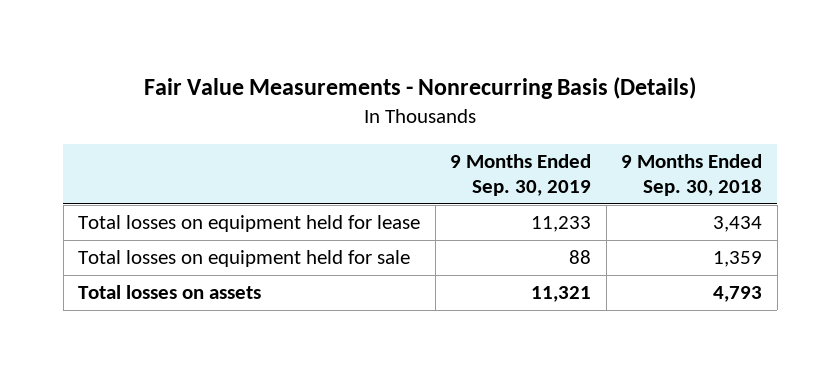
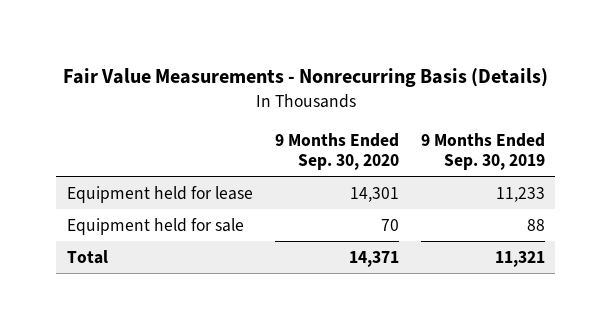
[621,153,763,197] 9 Months Ended Sep. 30, 2018 -> none
none -> [274,132,399,171] 9 Months Ended Sep. 30, 2020
[78,214,421,232] Total losses on equipment held for lease -> [66,185,253,203] Equipment held for lease
[78,249,411,267] Total losses on equipment held for sale -> [66,217,244,235] Equipment held for sale
[78,284,262,299] Total losses on assets -> [66,249,108,264] Total

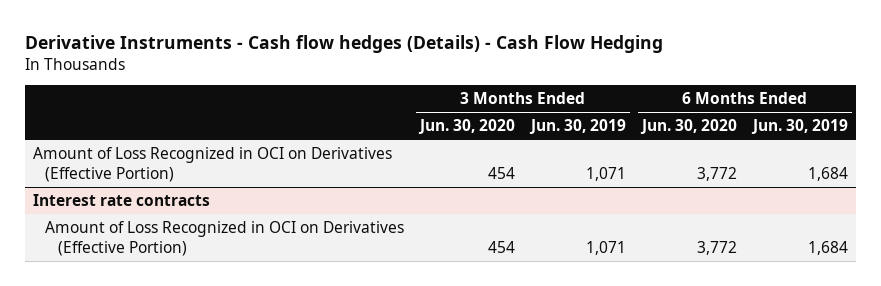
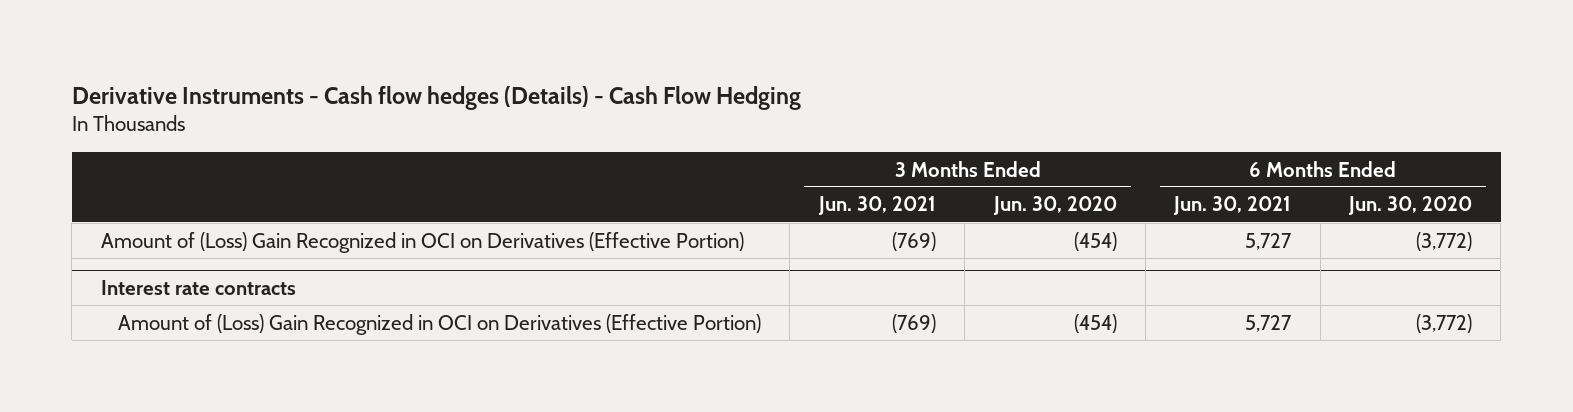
[529,119,627,135] Jun. 30, 2019 -> none
[751,119,849,135] Jun. 30, 2019 -> none
none -> [817,196,936,216] Jun. 30, 2021
none -> [1173,196,1292,216] Jun. 30, 2021
[32,147,392,182] Amount of Loss Recognized in OCI on Derivatives (Effective Portion) -> [100,231,744,253] Amount of (Loss) Gain Recognized in OCI on Derivatives (Effective Portion)
[488,166,516,179] 454 -> [1073,231,1117,251] (454)
[697,166,738,181] 3,772 -> [1416,231,1473,251] (3,772)
[45,221,405,256] Amount of Loss Recognized in OCI on Derivatives (Effective Portion) -> [118,313,762,335] Amount of (Loss) Gain Recognized in OCI on Derivatives (Effective Portion)
[488,240,516,253] 454 -> [1073,313,1117,333] (454)
[697,240,738,255] 3,772 -> [1416,313,1473,333] (3,772)

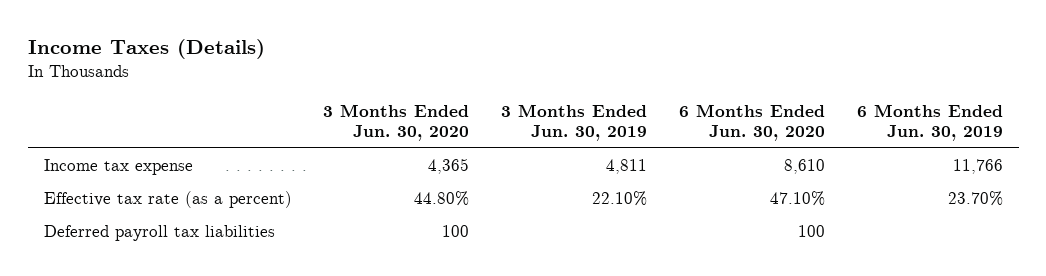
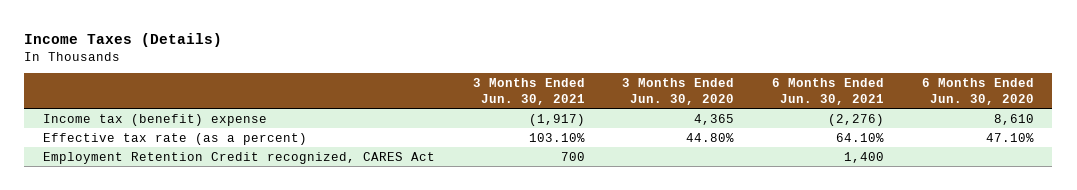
[501,103,648,142] 3 Months Ended Jun. 30, 2019 -> none
[856,103,1003,142] 6 Months Ended Jun. 30, 2019 -> none
none -> [472,77,585,105] 3 Months Ended Jun. 30, 2021
none -> [771,77,884,105] 6 Months Ended Jun. 30, 2021
[43,159,193,176] Income tax expense -> [43,113,268,126] Income tax (benefit) expense
[43,225,275,242] Deferred payroll tax liabilities -> none
none -> [43,151,436,164] Employment Retention Credit recognized, CARES Act

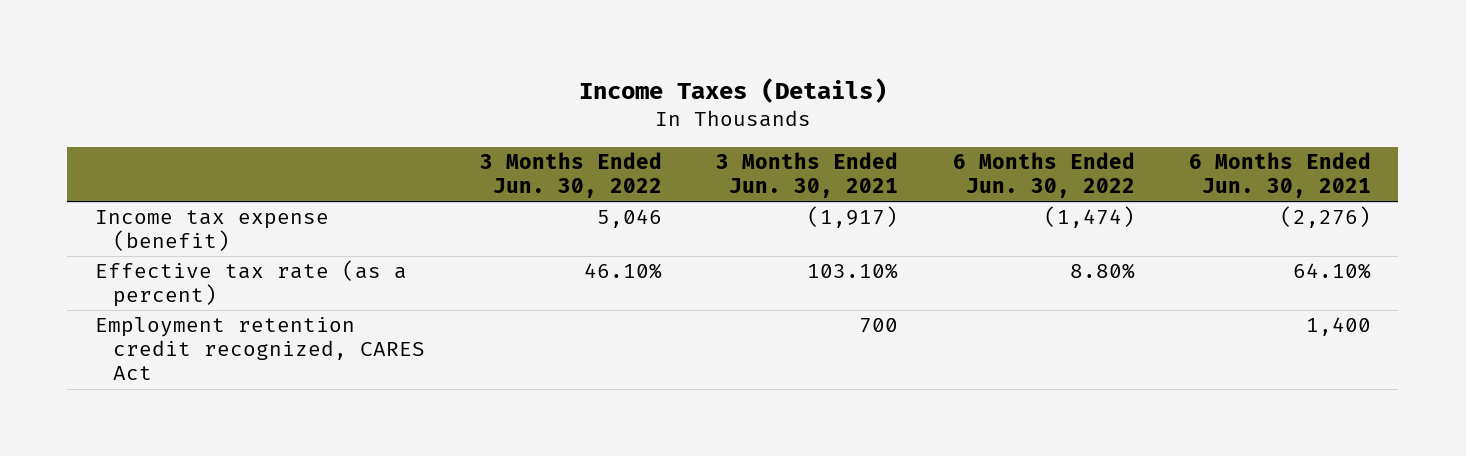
[622,77,735,105] 3 Months Ended Jun. 30, 2020 -> none
[921,77,1034,105] 6 Months Ended Jun. 30, 2020 -> none
none -> [479,151,662,198] 3 Months Ended Jun. 30, 2022
none -> [952,151,1135,198] 6 Months Ended Jun. 30, 2022
[43,113,268,126] Income tax (benefit) expense -> [94,210,329,252] Income tax expense (benefit)
[43,151,436,164] Employment Retention Credit recognized, CARES Act -> [94,317,426,381] Employment retention credit recognized, CARES Act

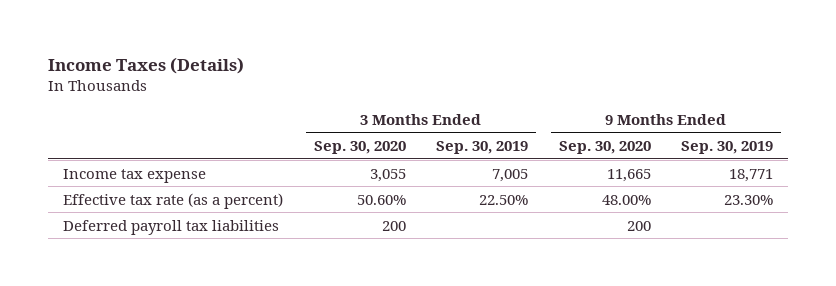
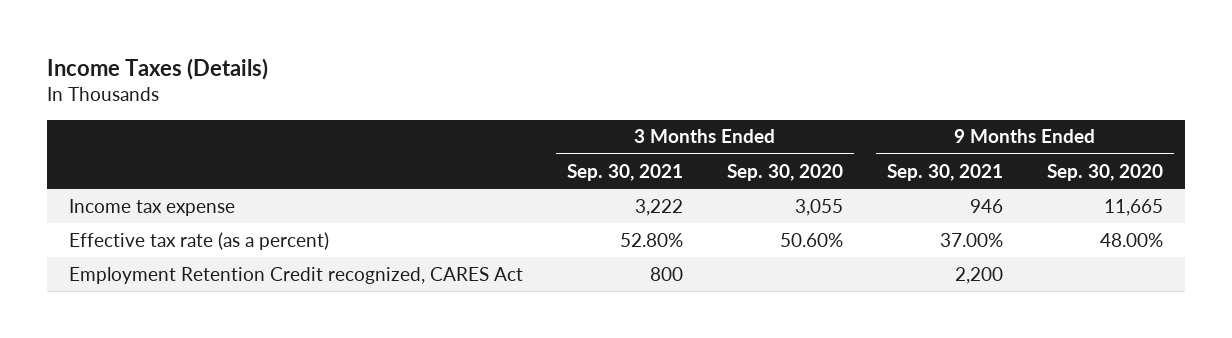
[436,141,529,155] Sep. 30, 2019 -> none
[681,141,774,155] Sep. 30, 2019 -> none
none -> [566,163,683,181] Sep. 30, 2021
none -> [886,163,1003,181] Sep. 30, 2021
[63,219,280,235] Deferred payroll tax liabilities -> none
none -> [68,266,523,284] Employment Retention Credit recognized, CARES Act

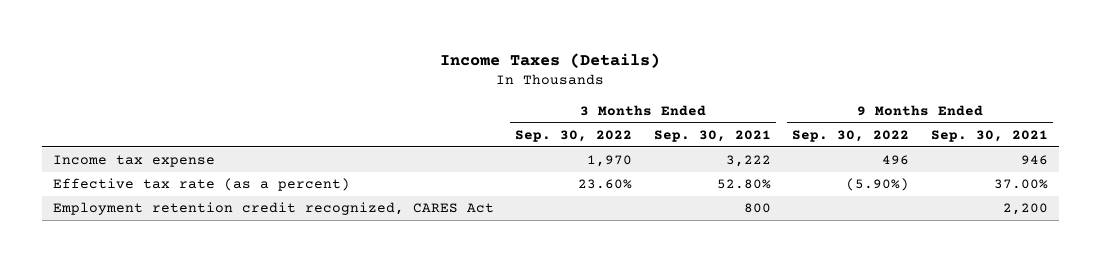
[726,163,843,181] Sep. 30, 2020 -> none
[1046,163,1163,181] Sep. 30, 2020 -> none
none -> [515,129,633,142] Sep. 30, 2022
none -> [792,129,910,142] Sep. 30, 2022
[68,266,523,284] Employment Retention Credit recognized, CARES Act -> [52,202,494,216] Employment retention credit recognized, CARES Act

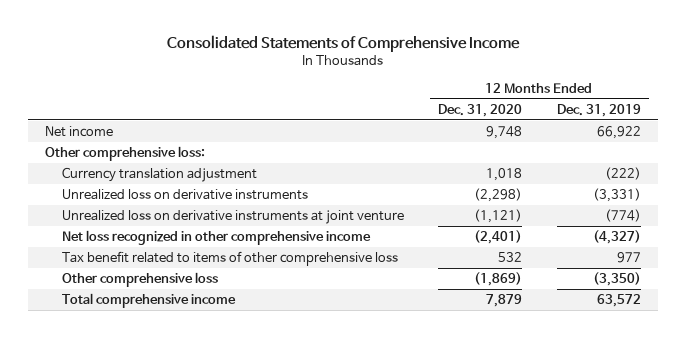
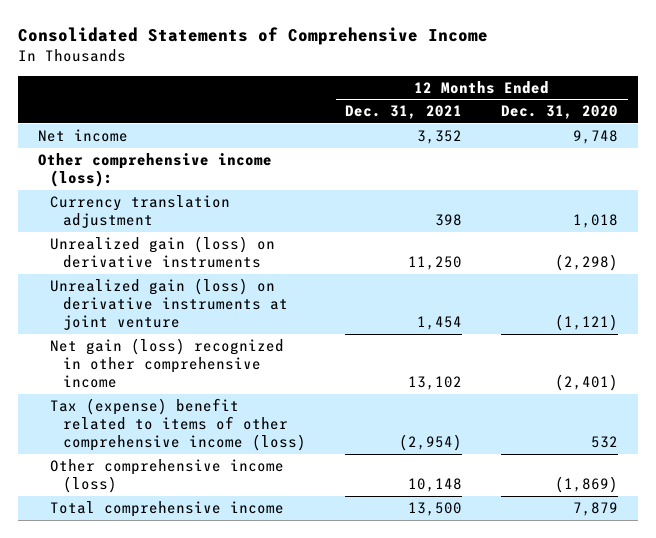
[556,103,641,117] Dec. 31, 2019 -> none
none -> [345,105,463,120] Dec. 31, 2021
[44,146,205,162] Other comprehensive loss: -> [37,152,272,188] Other comprehensive income (loss):
[61,189,308,201] Unrealized loss on derivative instruments -> [50,235,276,269] Unrealized gain (loss) on derivative instruments
[61,210,404,225] Unrealized loss on derivative instruments at joint venture -> [50,277,289,331] Unrealized gain (loss) on derivative instruments at joint venture
[61,230,371,246] Net loss recognized in other comprehensive income -> [50,337,285,389] Net gain (loss) recognized in other comprehensive income
[61,251,398,267] Tax benefit related to items of other comprehensive loss -> [50,397,307,452] Tax (expense) benefit related to items of other comprehensive income (loss)
[61,272,218,288] Other comprehensive loss -> [50,458,285,494] Other comprehensive income (loss)

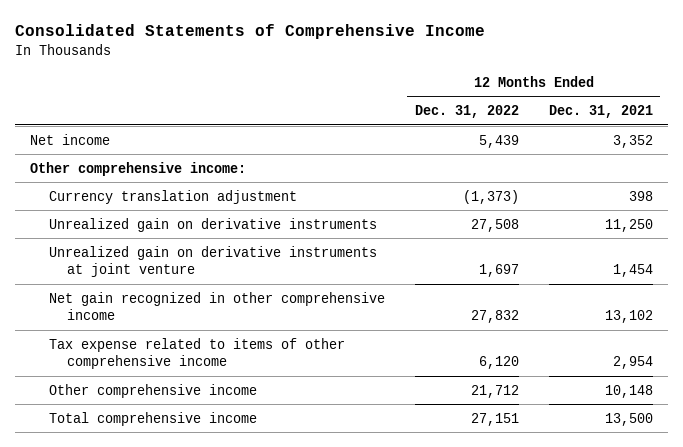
[501,105,619,120] Dec. 31, 2020 -> none
none -> [414,105,519,119] Dec. 31, 2022
[37,152,272,188] Other comprehensive income (loss): -> [30,161,247,176] Other comprehensive income:
[50,235,276,269] Unrealized gain (loss) on derivative instruments -> [48,217,377,232] Unrealized gain on derivative instruments
[50,277,289,331] Unrealized gain (loss) on derivative instruments at joint venture -> [48,245,377,278] Unrealized gain on derivative instruments at joint venture
[50,337,285,389] Net gain (loss) recognized in other comprehensive income -> [48,291,385,321] Net gain recognized in other comprehensive income
[50,397,307,452] Tax (expense) benefit related to items of other comprehensive income (loss) -> [48,337,345,370] Tax expense related to items of other comprehensive income
[399,434,463,452] (2,954) -> [612,356,653,370] 2,954
[50,458,285,494] Other comprehensive income (loss) -> [48,383,257,398] Other comprehensive income

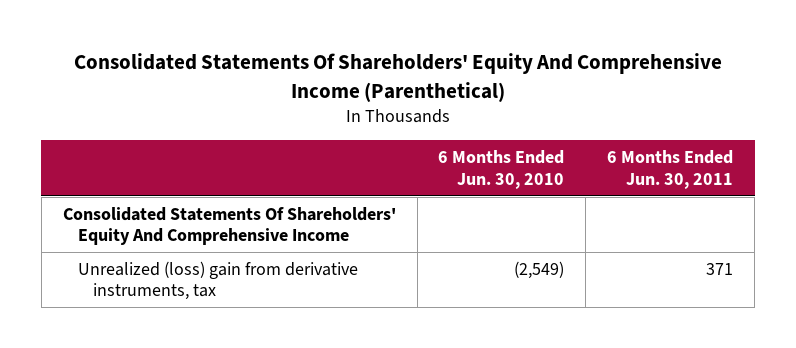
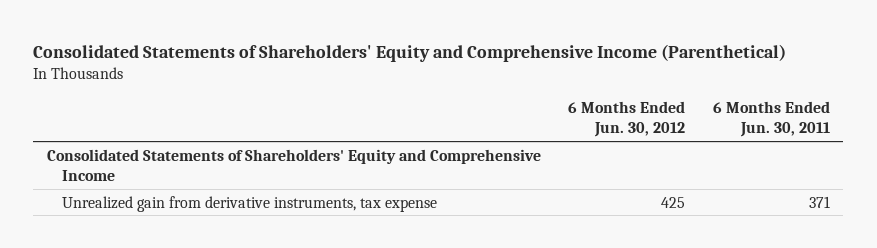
[73,53,722,102] Consolidated Statements Of Shareholders' Equity And Comprehensive Income (Parenthetical) -> [33,43,787,62] Consolidated Statements of Shareholders' Equity and Comprehensive Income (Parenthetical)
[438,150,565,189] 6 Months Ended Jun. 30, 2010 -> none
none -> [568,101,686,138] 6 Months Ended Jun. 30, 2012
[62,206,396,246] Consolidated Statements Of Shareholders' Equity And Comprehensive Income -> [47,148,542,181] Consolidated Statements of Shareholders' Equity and Comprehensive Income
[78,260,359,301] Unrealized (loss) gain from derivative instruments, tax -> [62,195,438,212] Unrealized gain from derivative instruments, tax expense

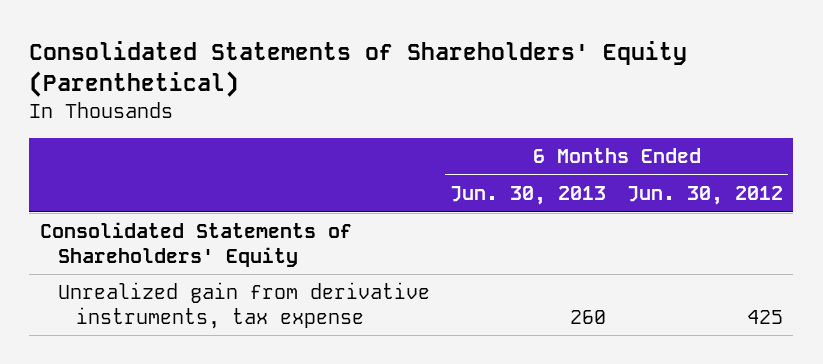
[33,43,787,62] Consolidated Statements of Shareholders' Equity and Comprehensive Income (Parenthetical) -> [29,41,688,98] Consolidated Statements of Shareholders' Equity (Parenthetical)
[712,101,830,138] 6 Months Ended Jun. 30, 2011 -> none
none -> [450,186,607,206] Jun. 30, 2013
[47,148,542,181] Consolidated Statements of Shareholders' Equity and Comprehensive Income -> [39,222,352,267] Consolidated Statements of Shareholders' Equity

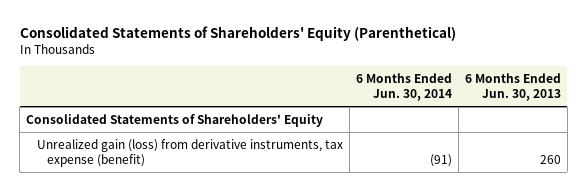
[627,186,784,206] Jun. 30, 2012 -> none
none -> [355,72,452,102] 6 Months Ended Jun. 30, 2014
[57,282,430,329] Unrealized gain from derivative instruments, tax expense -> [36,138,343,168] Unrealized gain (loss) from derivative instruments, tax expense (benefit)

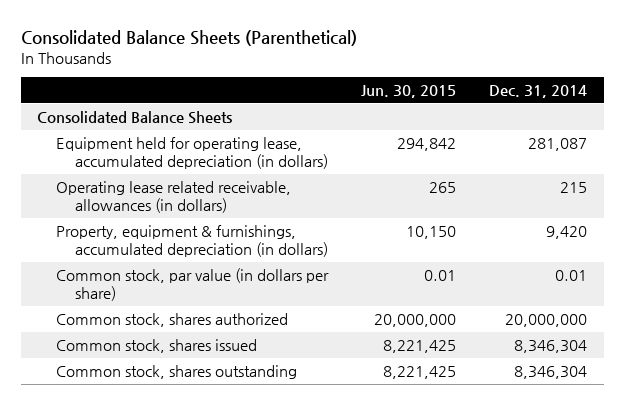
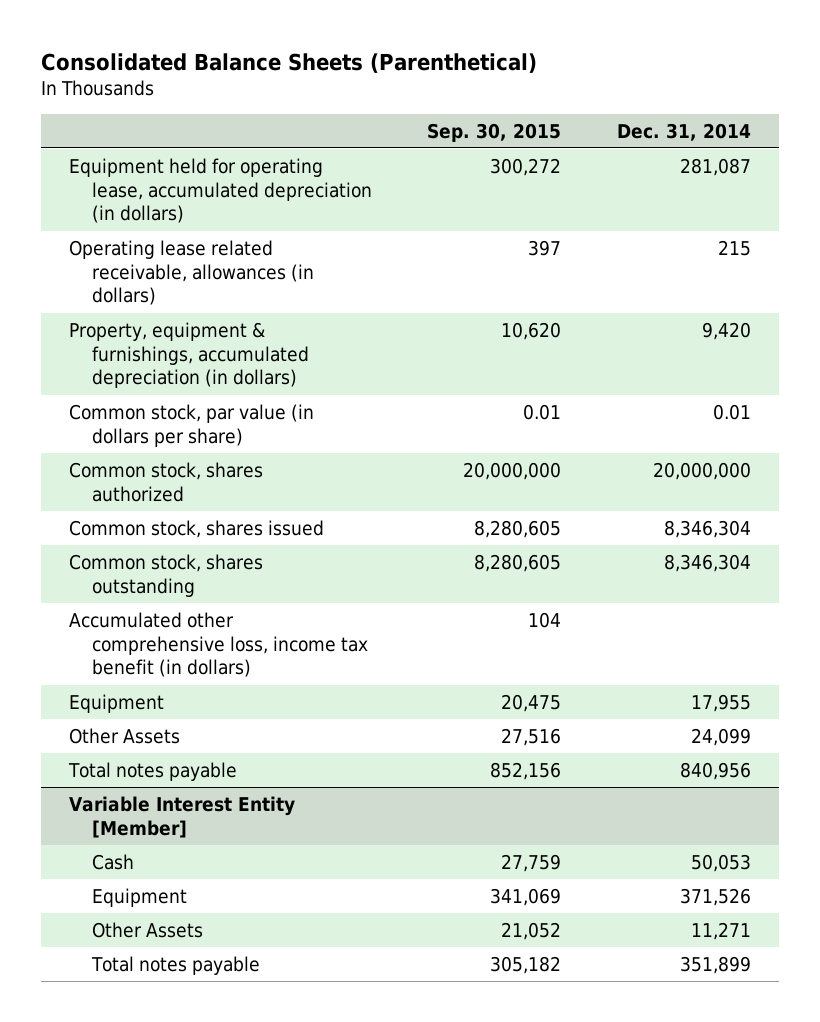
[361,85,457,99] Jun. 30, 2015 -> none
none -> [427,122,562,142] Sep. 30, 2015
[37,110,233,124] Consolidated Balance Sheets -> none
none -> [68,611,368,678] Accumulated other comprehensive loss, income tax benefit (in dollars)
none -> [68,693,164,713] Equipment
none -> [68,727,180,744] Other Assets
none -> [67,761,237,781] Total notes payable
none -> [68,795,295,838] Variable Interest Entity [Member]
none -> [91,853,134,870] Cash
none -> [91,887,187,907] Equipment
none -> [91,921,203,938] Other Assets
none -> [90,955,260,975] Total notes payable

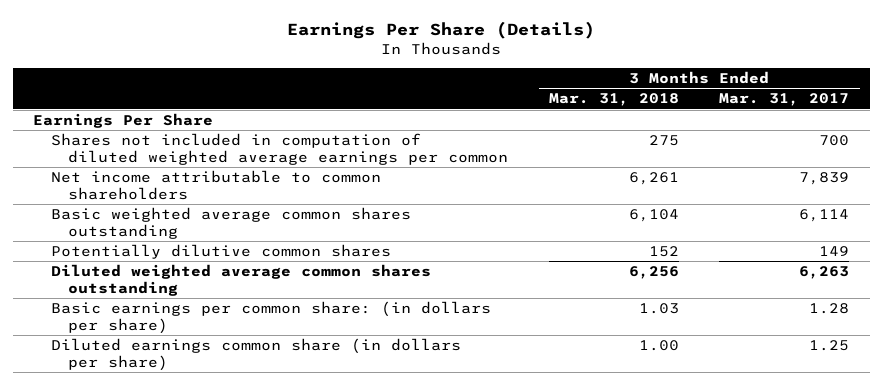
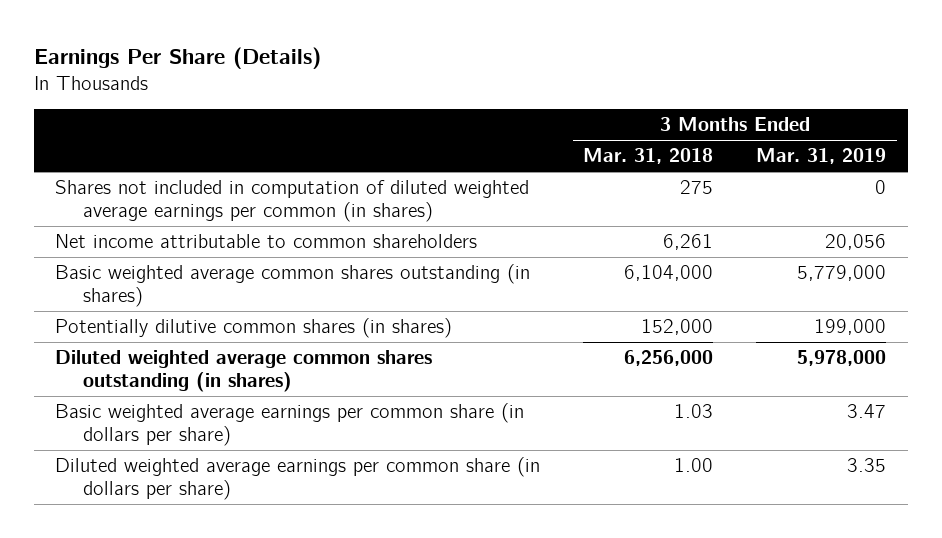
[719,93,850,107] Mar. 31, 2017 -> none
none -> [756,148,887,165] Mar. 31, 2019
[33,113,214,129] Earnings Per Share -> none
[50,133,508,165] Shares not included in computation of diluted weighted average earnings per common -> [55,180,530,222] Shares not included in computation of diluted weighted average earnings per common (in shares)
[50,207,411,239] Basic weighted average common shares outstanding -> [55,264,531,307] Basic weighted average common shares outstanding (in shares)
[628,209,679,223] 6,104 -> [624,265,714,282] 6,104,000
[50,244,391,260] Potentially dilutive common shares -> [55,318,453,339] Potentially dilutive common shares (in shares)
[648,246,679,258] 152 -> [641,319,714,336] 152,000
[50,264,431,296] Diluted weighted average common shares outstanding -> [55,350,433,392] Diluted weighted average common shares outstanding (in shares)
[628,266,679,280] 6,256 -> [624,350,714,367] 6,256,000
[50,301,491,334] Basic earnings per common share: (in dollars per share) -> [55,403,525,446] Basic weighted average earnings per common share (in dollars per share)
[50,338,461,371] Diluted earnings common share (in dollars per share) -> [55,457,541,500] Diluted weighted average earnings per common share (in dollars per share)

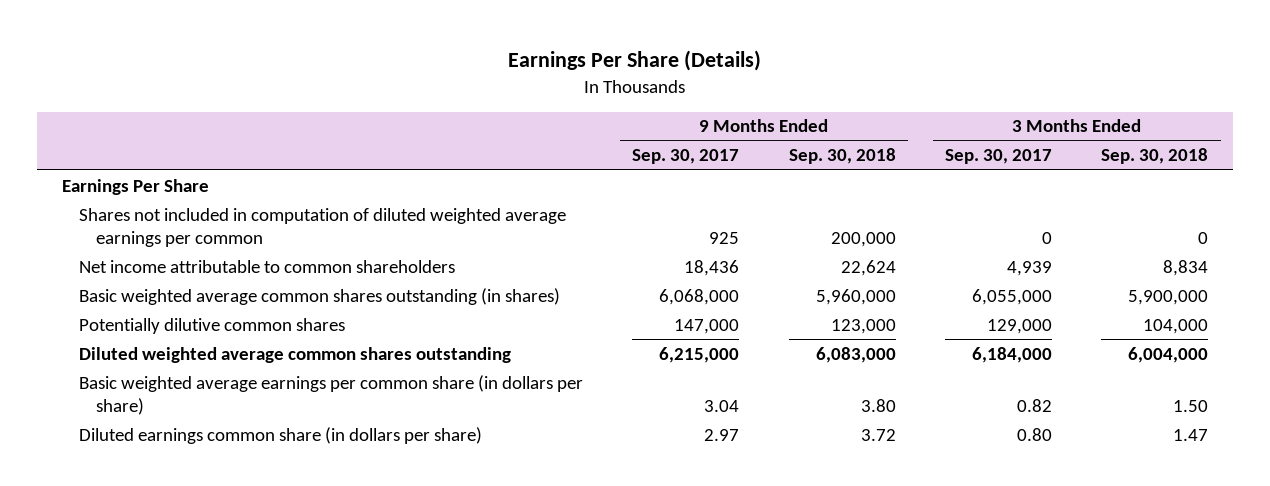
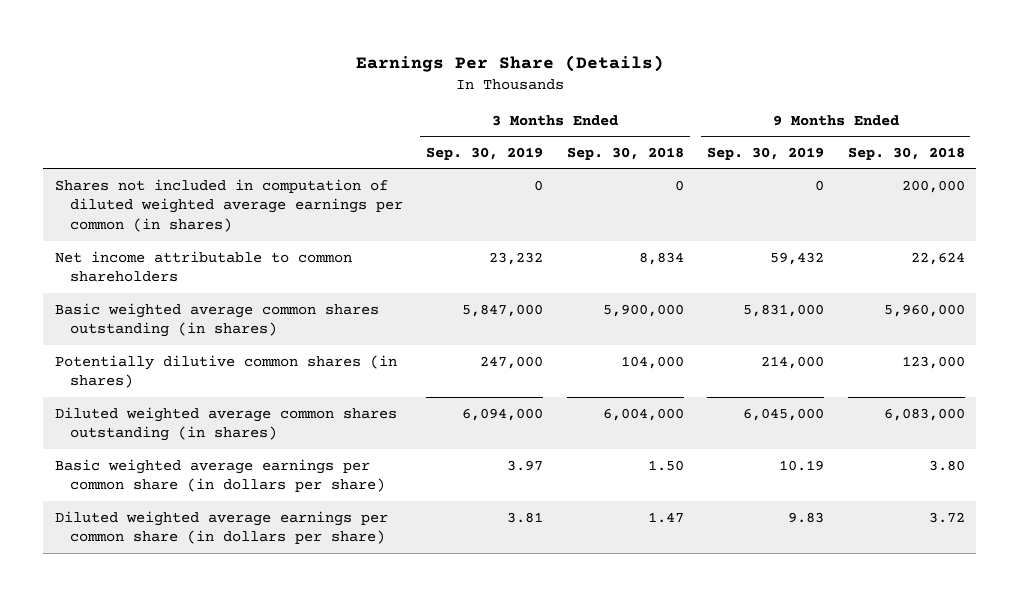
[632,149,740,165] Sep. 30, 2017 -> none
[944,149,1052,165] Sep. 30, 2017 -> none
none -> [426,146,544,160] Sep. 30, 2019
none -> [707,146,825,160] Sep. 30, 2019
[61,178,209,195] Earnings Per Share -> none
[78,207,566,247] Shares not included in computation of diluted weighted average earnings per common -> [55,178,403,233] Shares not included in computation of diluted weighted average earnings per common (in shares)
[78,317,345,334] Potentially dilutive common shares -> [55,354,398,389] Potentially dilutive common shares (in shares)
[78,346,511,363] Diluted weighted average common shares outstanding -> [55,406,398,442] Diluted weighted average common shares outstanding (in shares)
[78,426,482,444] Diluted earnings common share (in dollars per share) -> [55,510,389,545] Diluted weighted average earnings per common share (in dollars per share)

